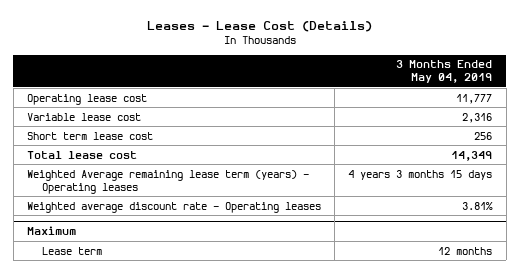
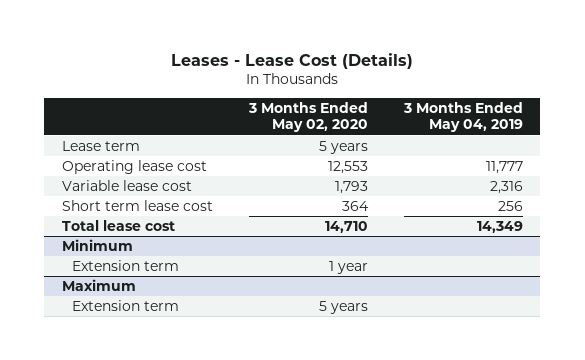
none -> [247,101,368,133] 3 Months Ended May 02, 2020
none -> [61,140,140,151] Lease term
[26,169,309,194] Weighted Average remaining lease term (years) - Operating leases -> none
[26,201,321,213] Weighted average discount rate - Operating leases -> none
none -> [61,238,133,251] Minimum
none -> [72,259,180,271] Extension term
[42,246,103,255] Lease term -> none
none -> [72,299,180,311] Extension term

